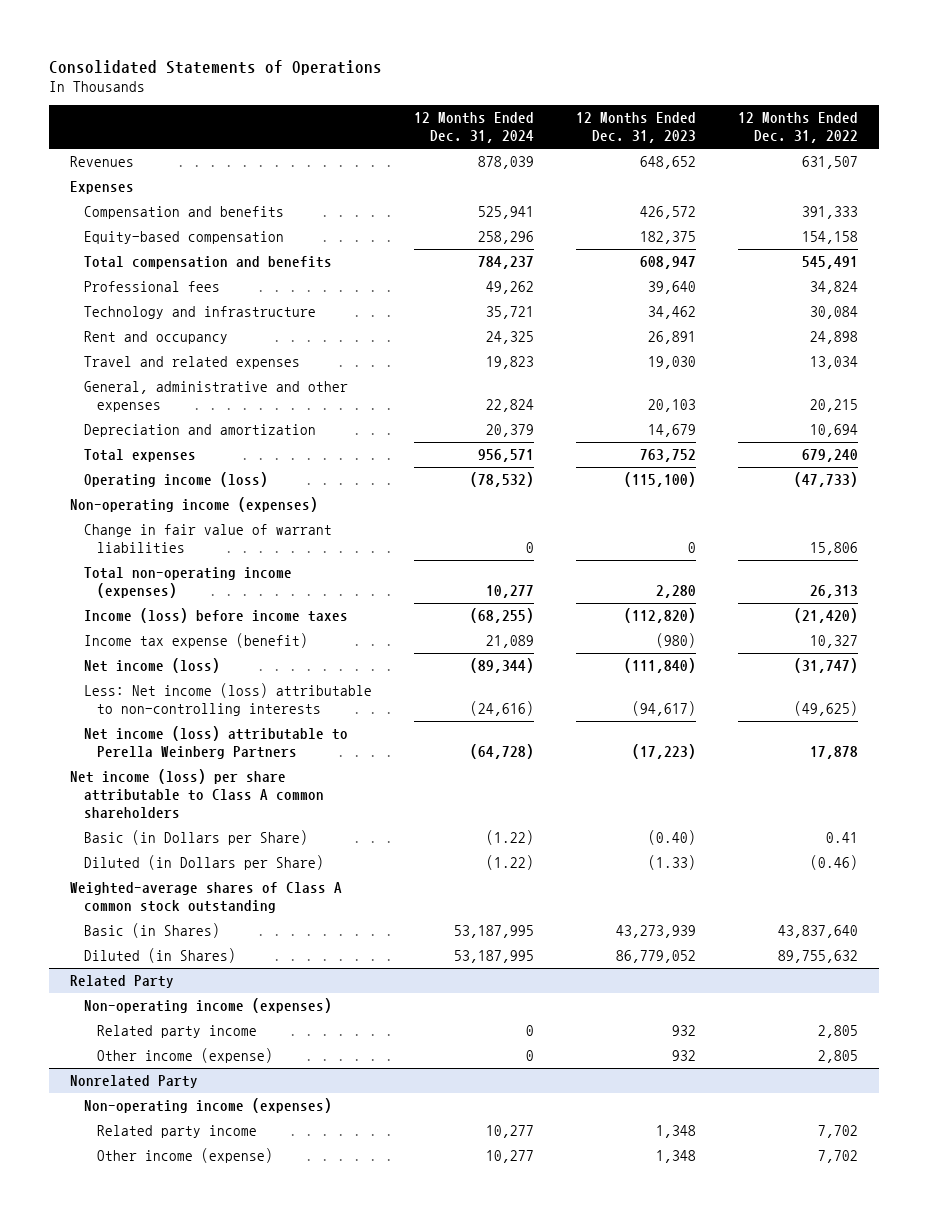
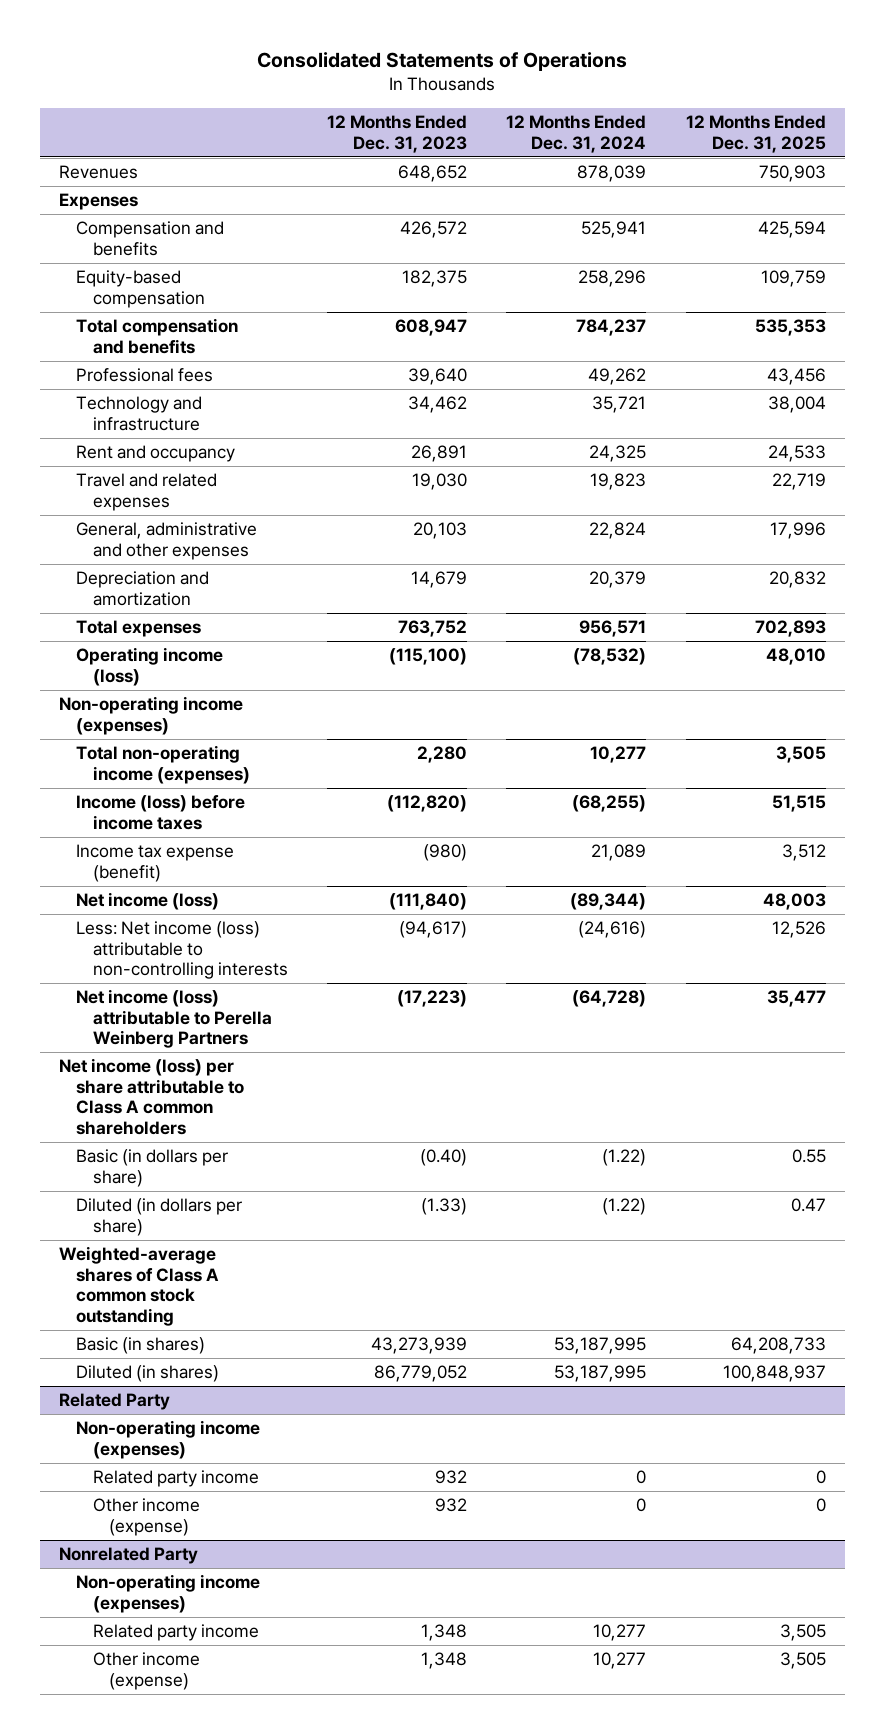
[738,112,859,144] 12 Months Ended Dec. 31, 2022 -> none
none -> [685,115,826,153] 12 Months Ended Dec. 31, 2025
[83,523,332,553] Change in fair value of warrant liabilities -> none
[83,829,308,845] Basic (in Dollars per Share) -> [76,1149,229,1187] Basic (in dollars per share)
[83,854,324,870] Diluted (in Dollars per Share) -> [76,1198,243,1236] Diluted (in dollars per share)
[83,922,220,938] Basic (in Shares) -> [76,1337,206,1355] Basic (in shares)
[83,947,236,963] Diluted (in Shares) -> [76,1365,220,1383] Diluted (in shares)

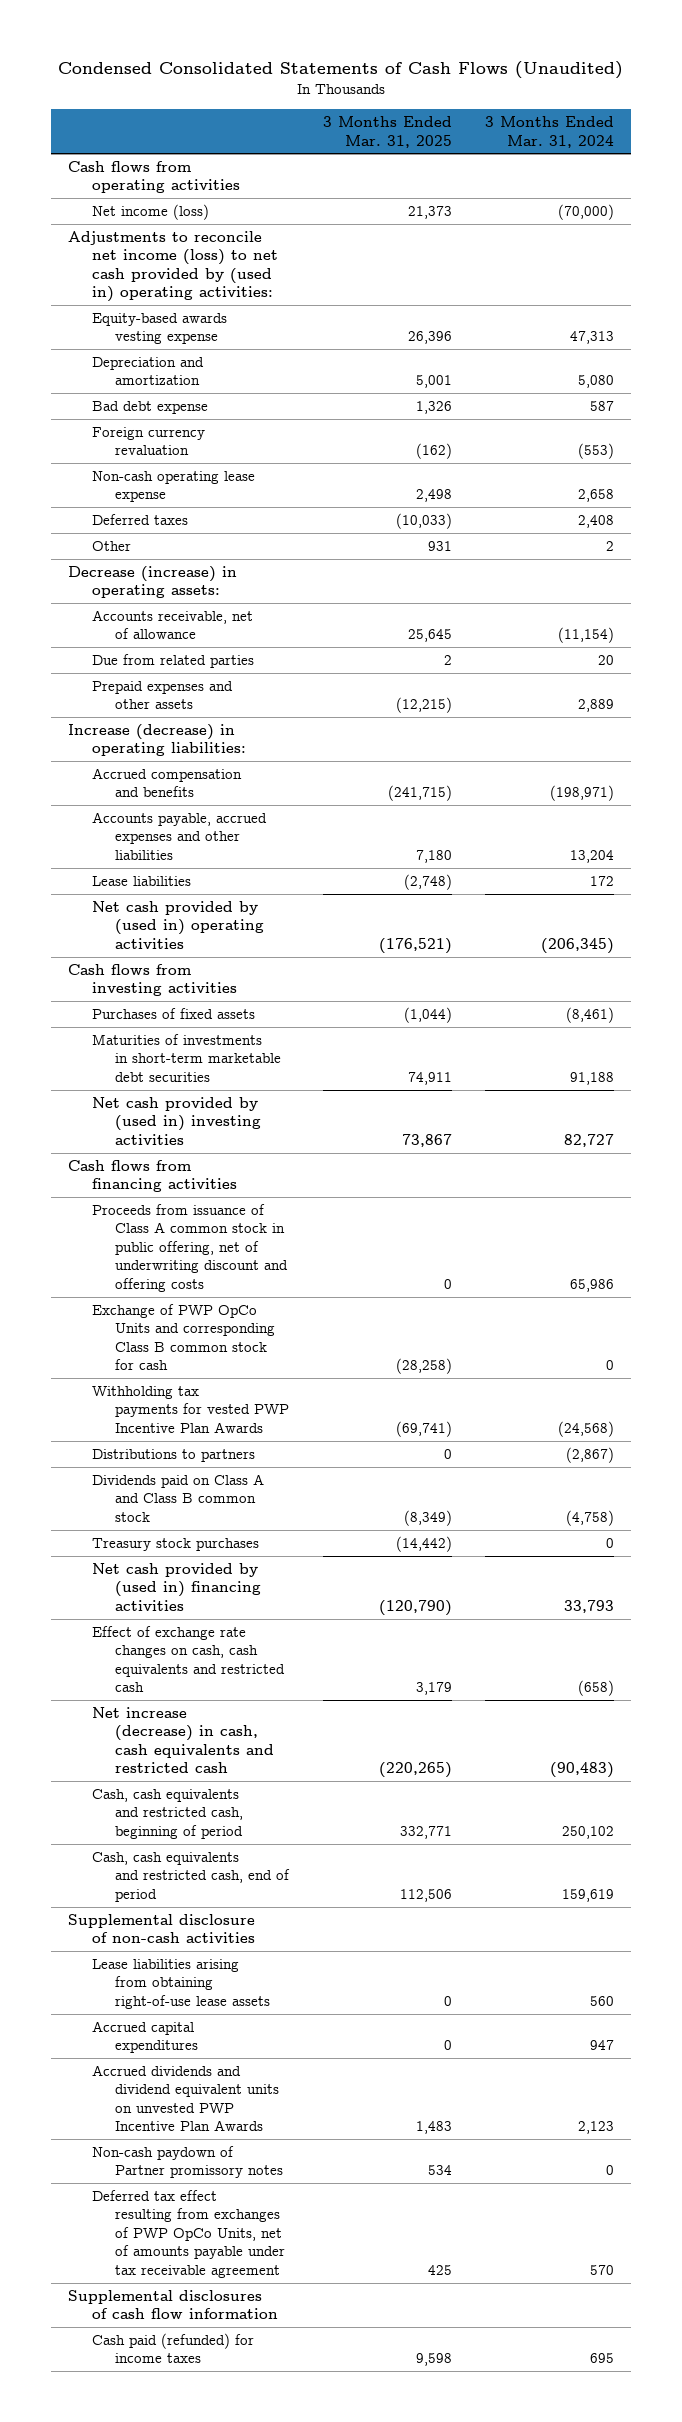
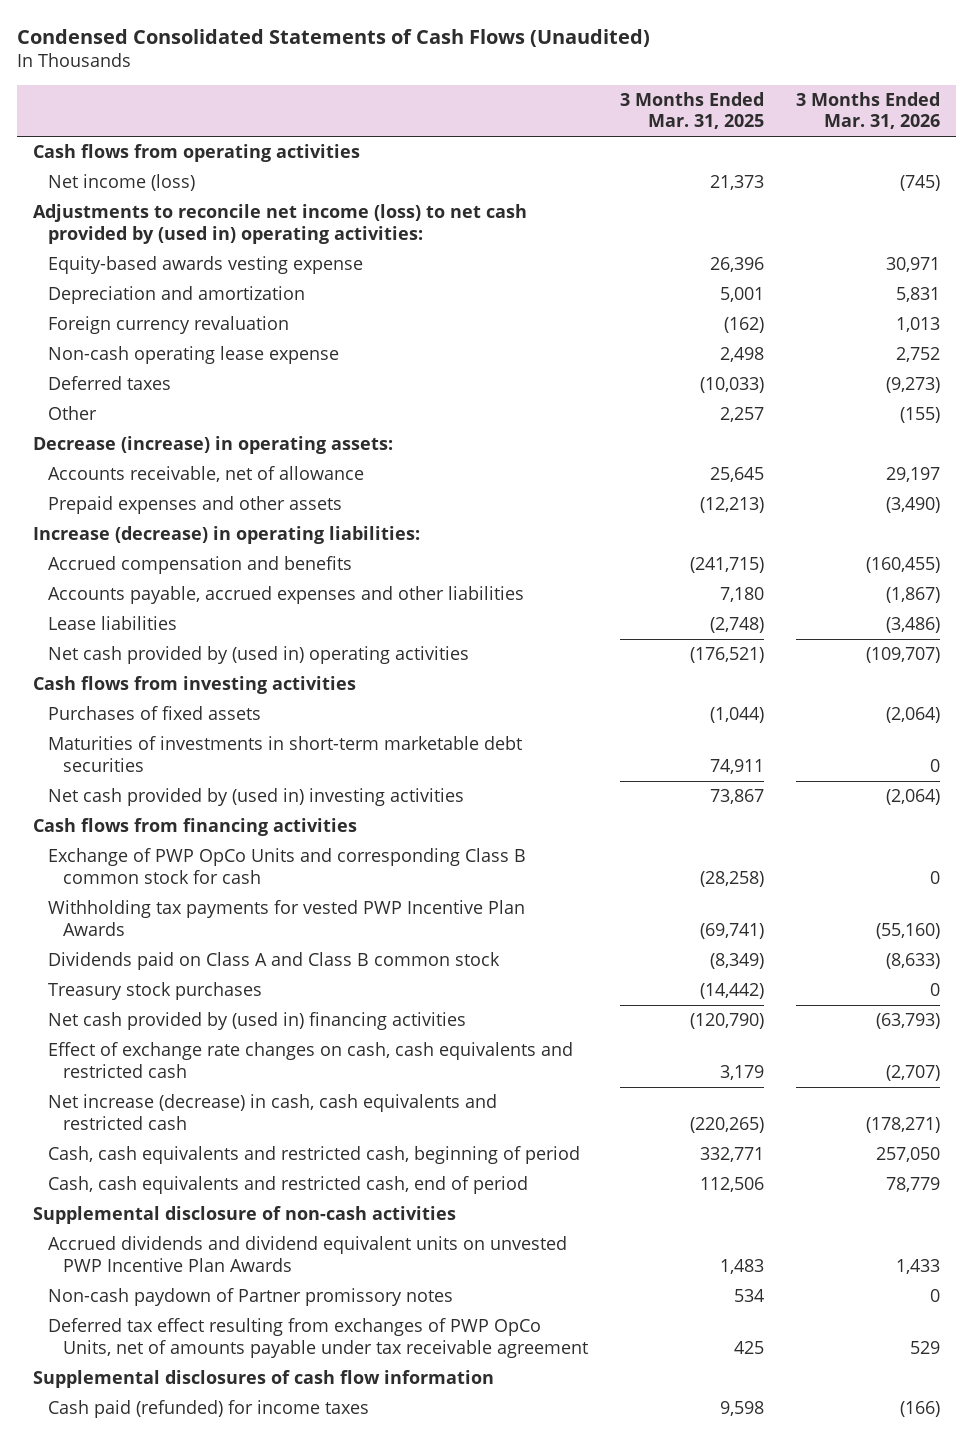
[485,116,615,148] 3 Months Ended Mar. 31, 2024 -> none
none -> [795,91,940,130] 3 Months Ended Mar. 31, 2026
[91,400,208,414] Bad debt expense -> none
[427,540,452,551] 931 -> [720,407,765,423] 2,257
[91,653,254,668] Due from related parties -> none
[395,697,452,714] (12,215) -> [700,497,765,514] (12,213)
[91,1203,289,1292] Proceeds from issuance of Class A common stock in public offering, net of underwriting discount and offering costs -> none
[91,1448,255,1462] Distributions to partners -> none
[91,1958,271,2009] Lease liabilities arising from obtaining right-of-use lease assets -> none
[91,2020,199,2054] Accrued capital expenditures -> none

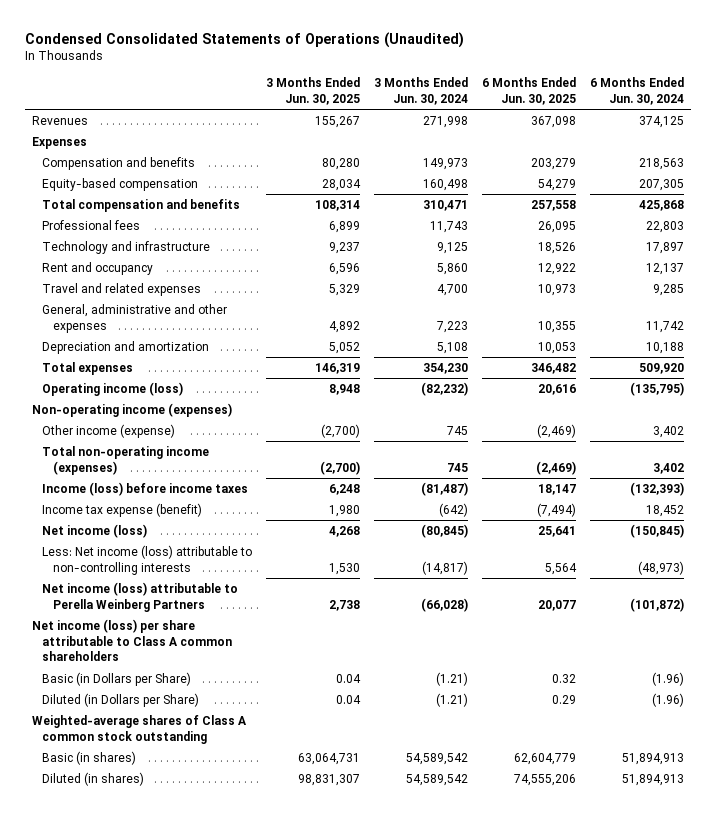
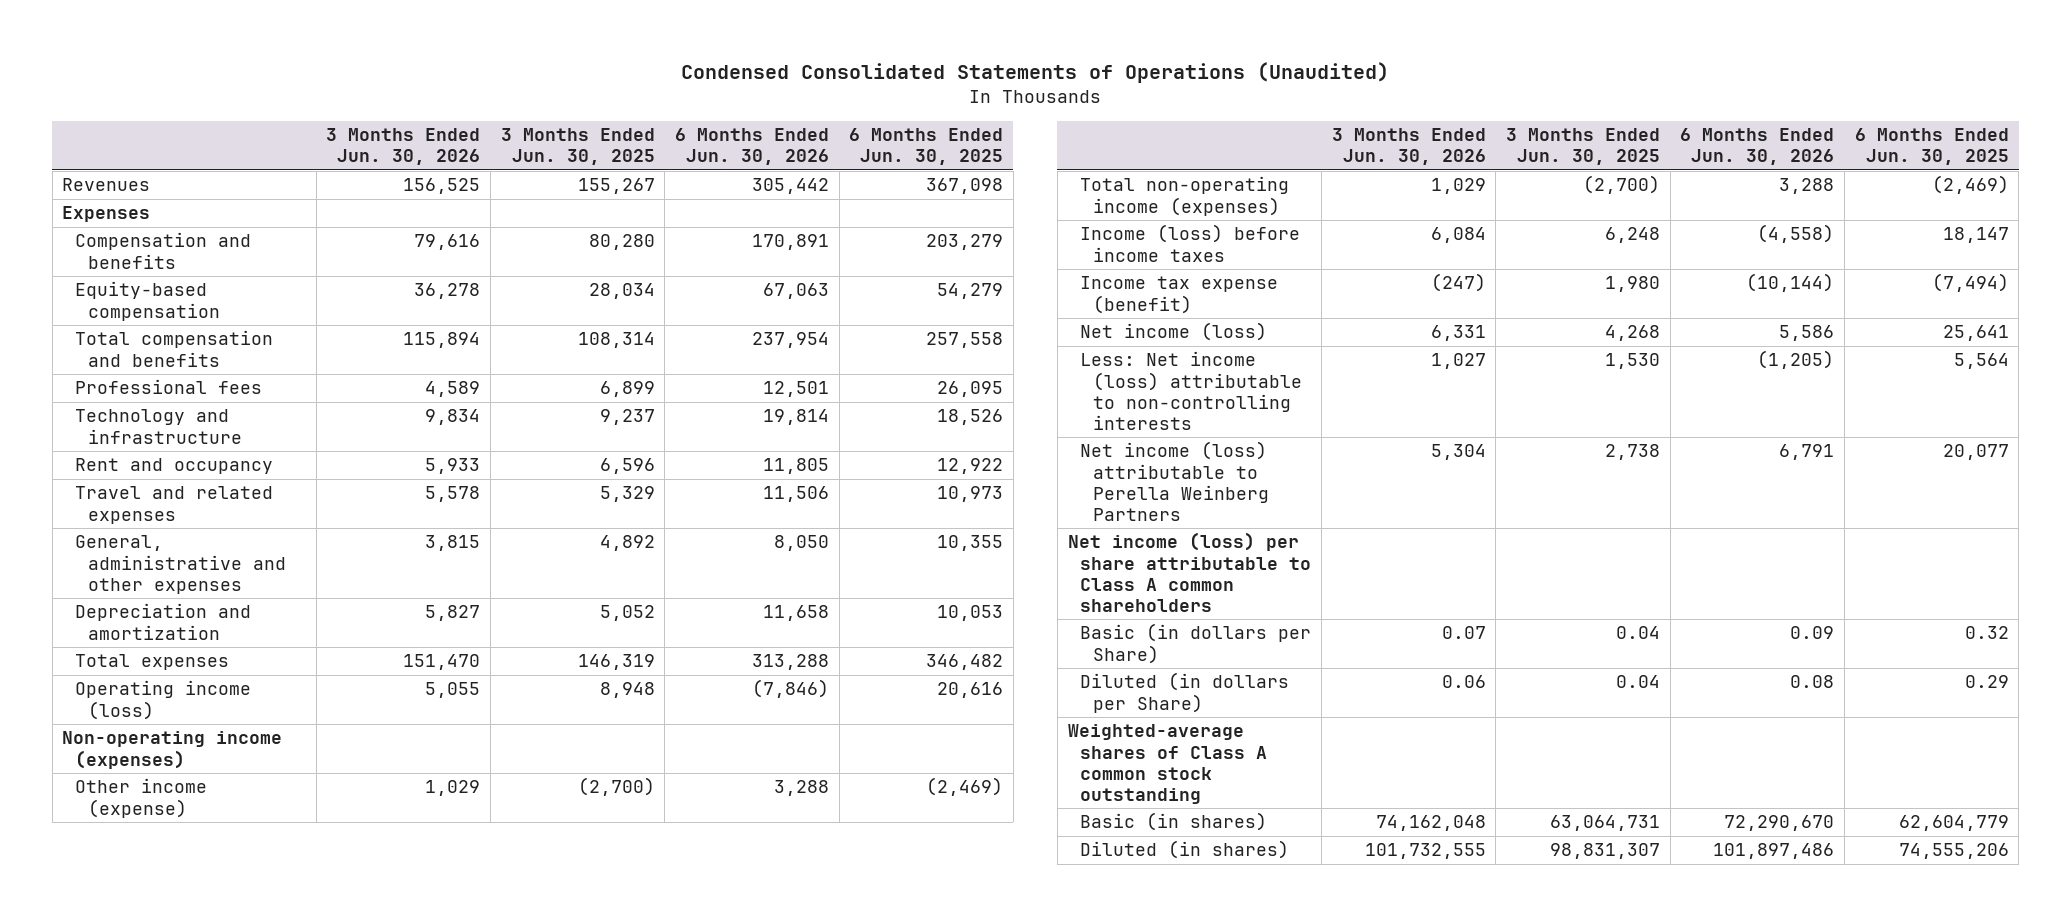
[373,77,468,105] 3 Months Ended Jun. 30, 2024 -> none
[589,77,684,105] 6 Months Ended Jun. 30, 2024 -> none
none -> [326,128,481,166] 3 Months Ended Jun. 30, 2026
none -> [674,128,829,166] 6 Months Ended Jun. 30, 2026
[42,671,192,686] Basic (in Dollars per Share) -> [1080,623,1312,664] Basic (in dollars per Share)
[42,692,200,707] Diluted (in Dollars per Share) -> [1080,672,1290,713] Diluted (in dollars per Share)

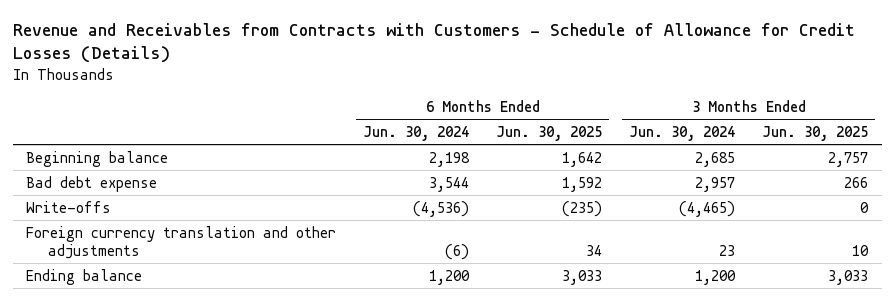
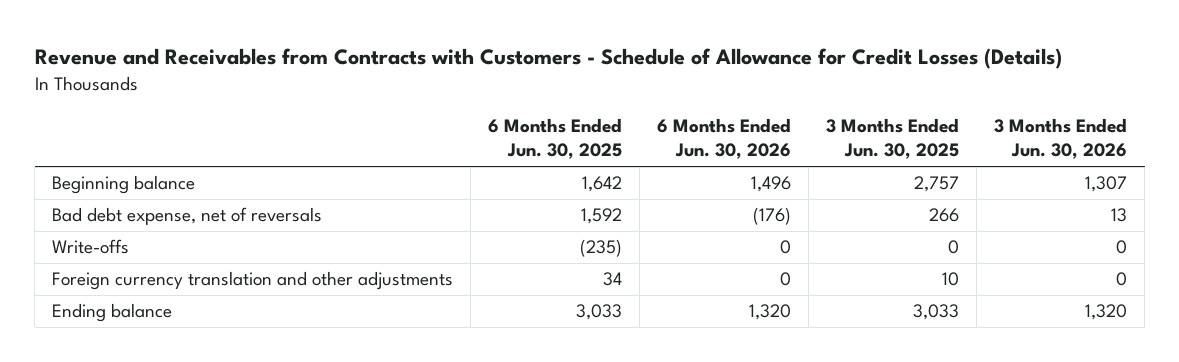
[363,126,470,142] Jun. 30, 2024 -> none
[629,126,736,142] Jun. 30, 2024 -> none
none -> [657,117,792,160] 6 Months Ended Jun. 30, 2026
none -> [994,117,1128,160] 3 Months Ended Jun. 30, 2026
[26,175,158,192] Bad debt expense -> [52,207,323,226] Bad debt expense, net of reversals

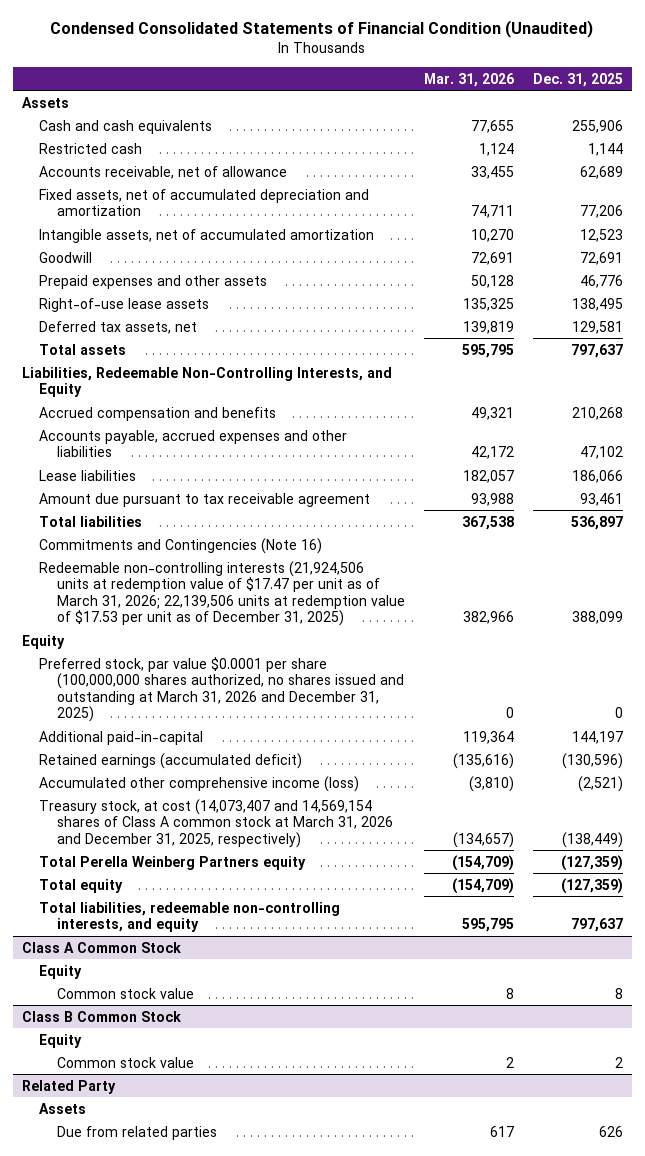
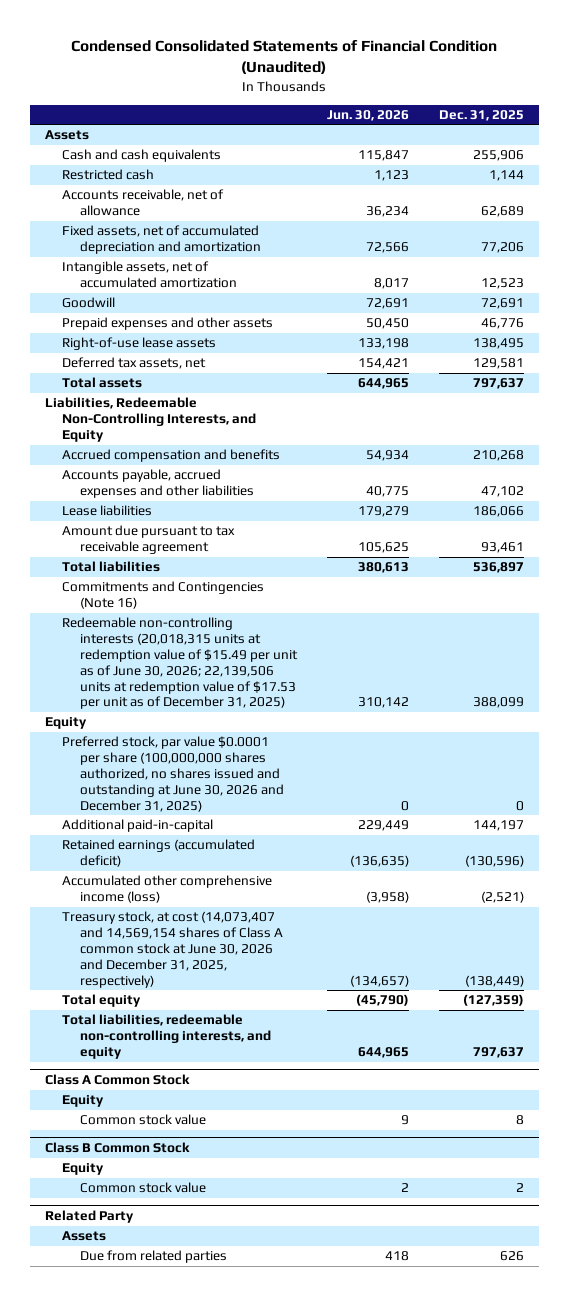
[423,72,514,87] Mar. 31, 2026 -> none
none -> [326,109,409,121] Jun. 30, 2026
[39,560,405,627] Redeemable non-controlling interests (21,924,506 units at redemption value of $17.47 per unit as of March 31, 2026; 22,139,506 units at redemption value of $17.53 per unit as of December 31, 2025) -> [62,617,298,710] Redeemable non-controlling interests (20,018,315 units at redemption value of $15.49 per unit as of June 30, 2026; 22,139,506 units at redemption value of $17.53 per unit as of December 31, 2025)
[39,656,404,723] Preferred stock, par value $0.0001 per share (100,000,000 shares authorized, no shares issued and outstanding at March 31, 2026 and December 31, 2025) -> [62,736,284,812] Preferred stock, par value $0.0001 per share (100,000,000 shares authorized, no shares issued and outstanding at June 30, 2026 and December 31, 2025)
[39,855,307,870] Total Perella Weinberg Partners equity -> none
[39,798,393,848] Treasury stock, at cost (14,073,407 and 14,569,154 shares of Class A common stock at March 31, 2026 and December 31, 2025, respectively) -> [62,911,283,988] Treasury stock, at cost (14,073,407 and 14,569,154 shares of Class A common stock at June 30, 2026 and December 31, 2025, respectively)

